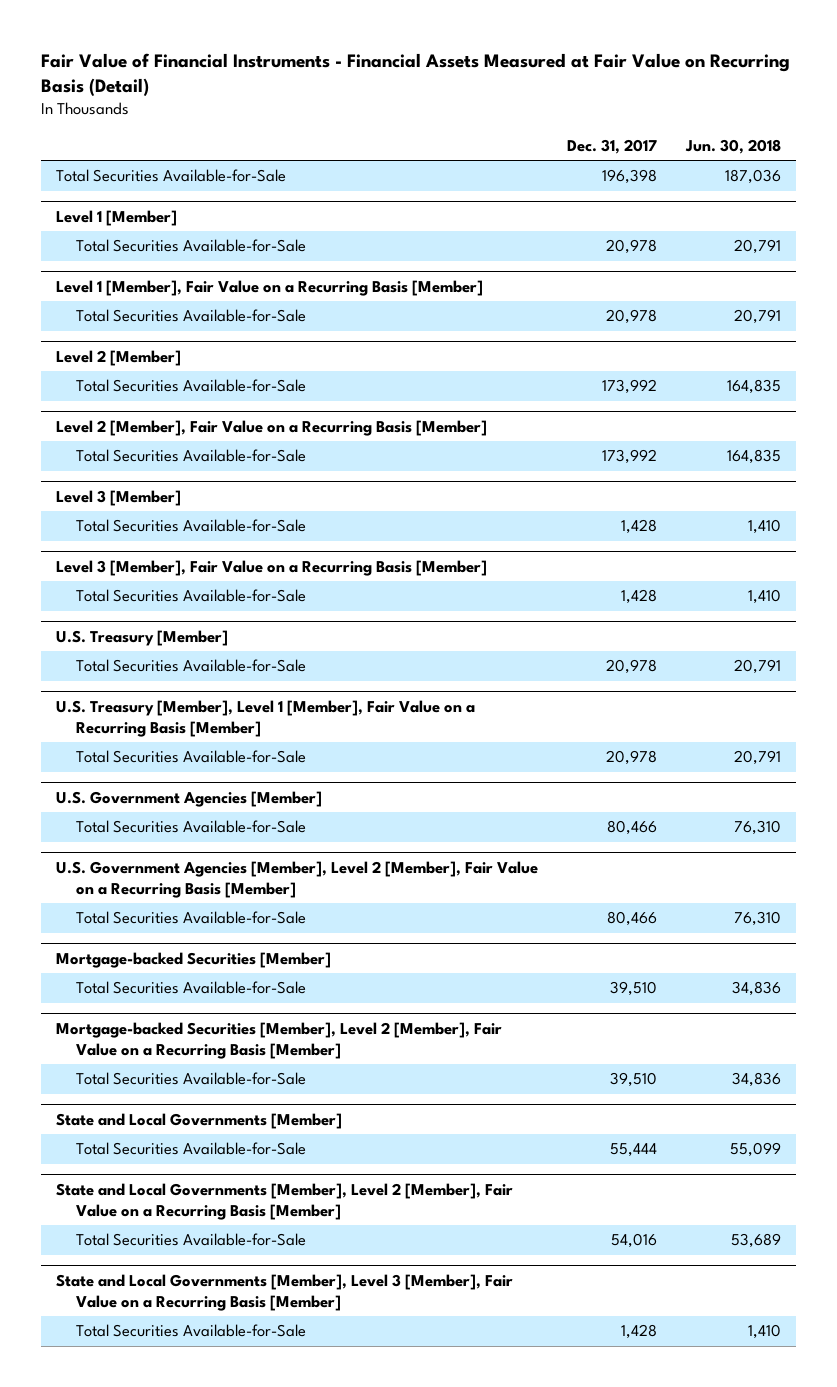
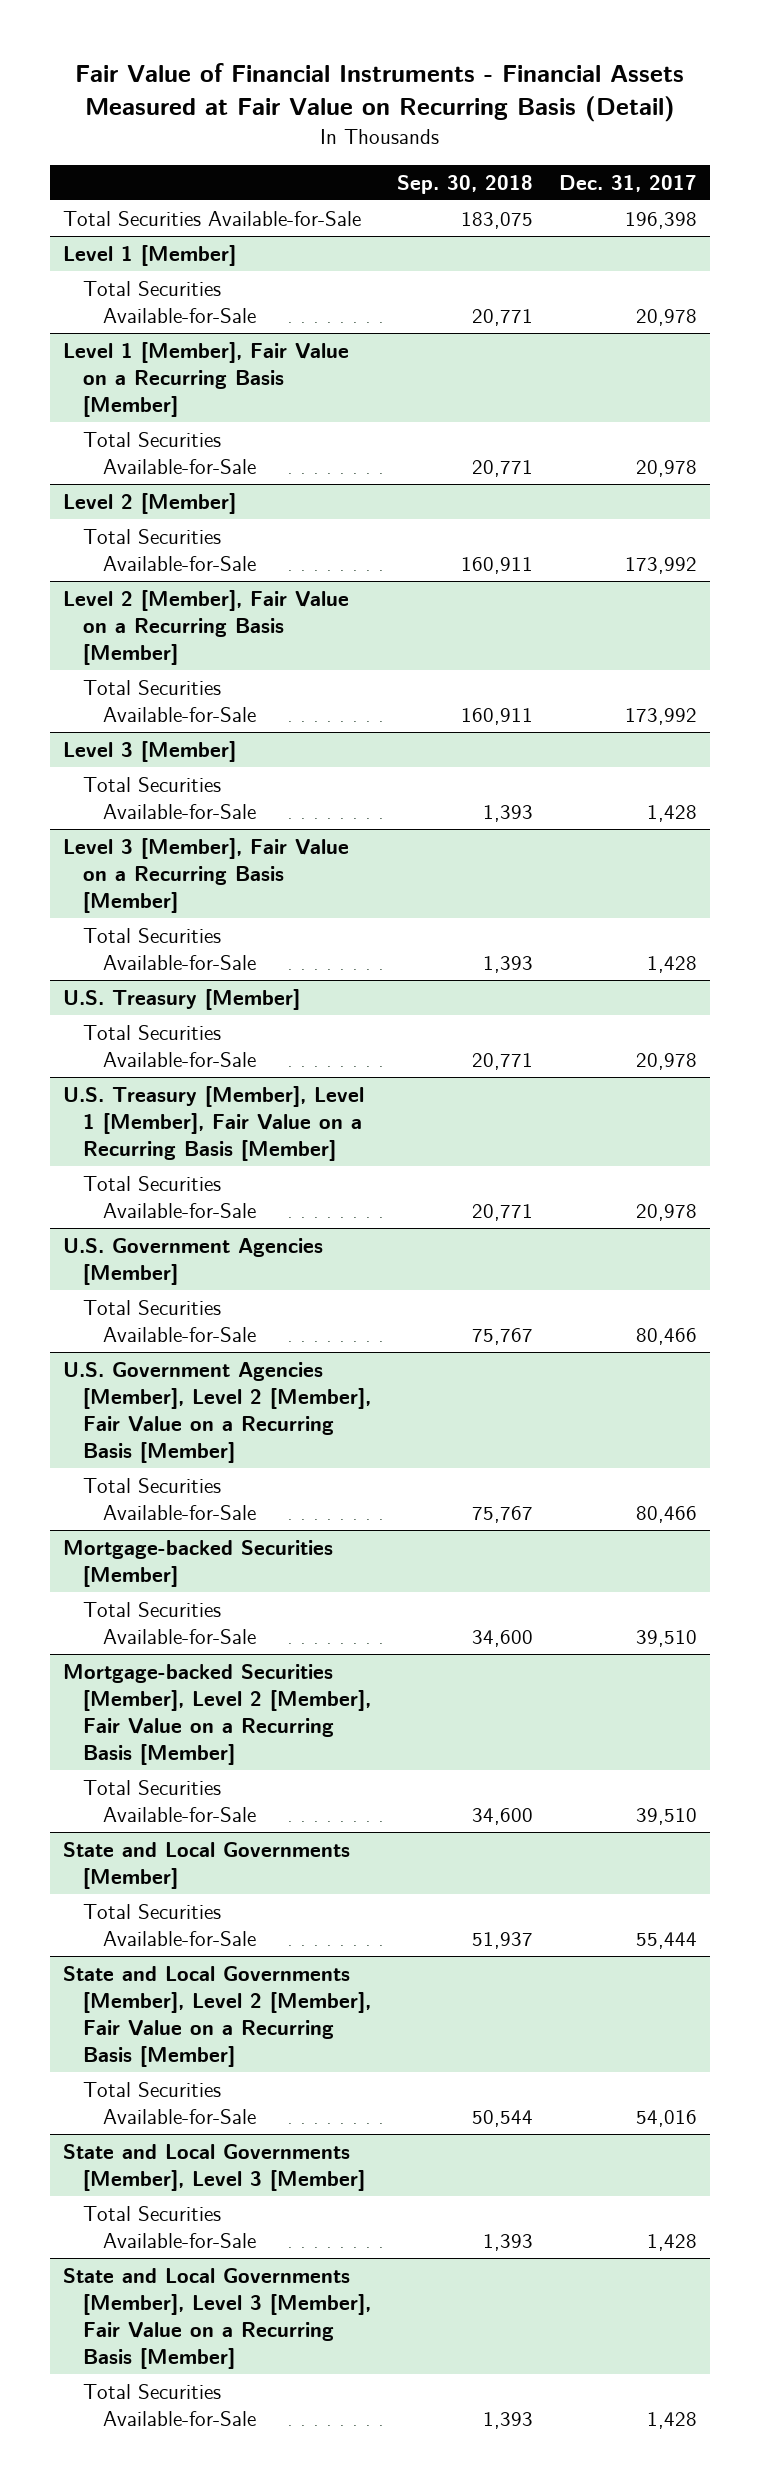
[685,139,782,155] Jun. 30, 2018 -> none
none -> [397,174,534,194] Sep. 30, 2018
none -> [62,2143,365,2191] State and Local Governments [Member], Level 3 [Member]
none -> [82,2205,256,2248] Total Securities Available-for-Sale

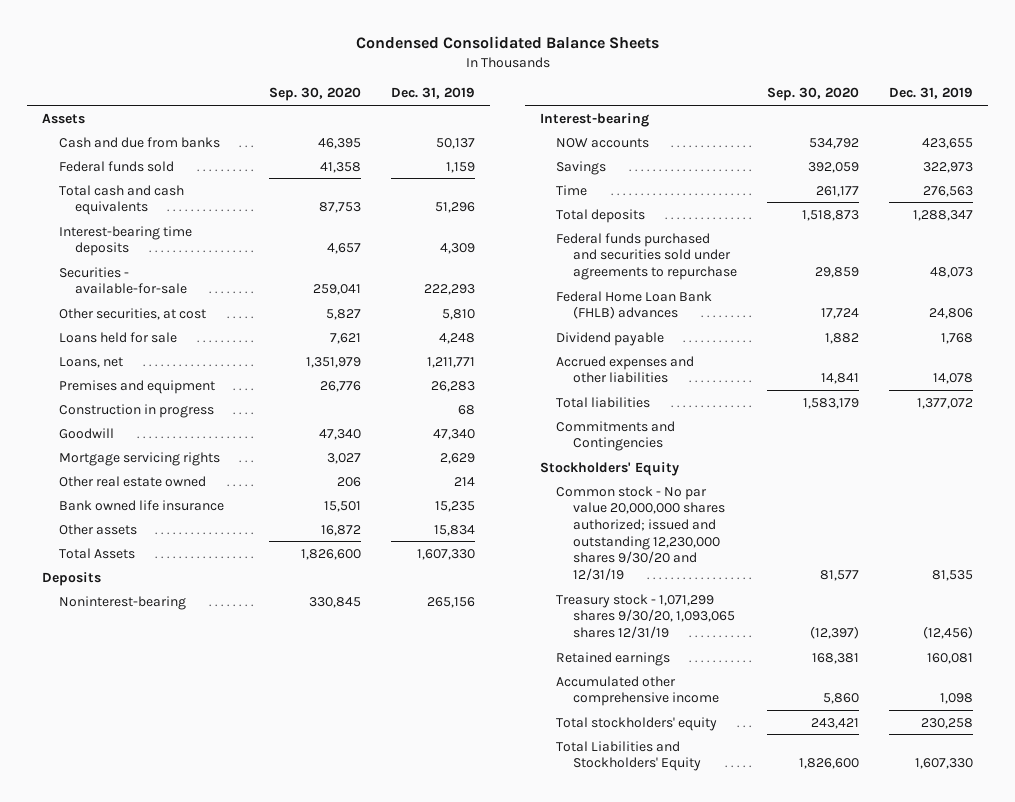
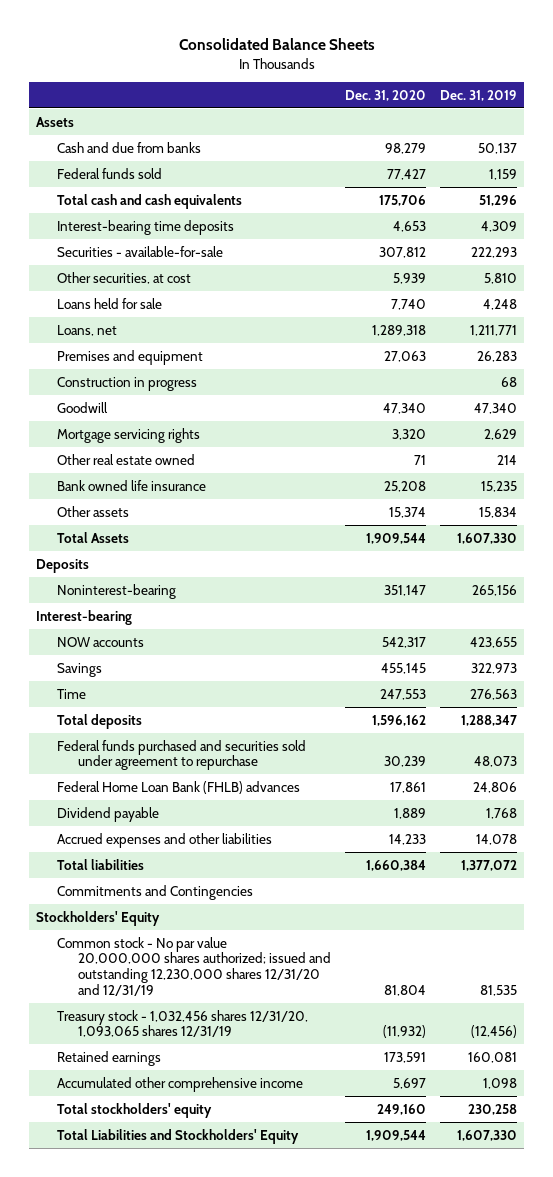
[355,36,659,50] Condensed Consolidated Balance Sheets -> [178,38,375,51] Consolidated Balance Sheets
[269,87,362,102] Sep. 30, 2020 -> none
none -> [345,89,427,101] Dec. 31, 2020
[556,232,737,280] Federal funds purchased and securities sold under agreements to repurchase -> [57,739,307,771] Federal funds purchased and securities sold under agreement to repurchase
[556,485,725,581] Common stock - No par value 20,000,000 shares authorized; issued and outstanding 12,230,000 shares 9/30/20 and 12/31/19 -> [57,936,332,997] Common stock - No par value 20,000,000 shares authorized; issued and outstanding 12,230,000 shares 12/31/20 and 12/31/19
[556,593,735,639] Treasury stock - 1,071,299 shares 9/30/20, 1,093,065 shares 12/31/19 -> [57,1009,309,1038] Treasury stock - 1,032,456 shares 12/31/20, 1,093,065 shares 12/31/19

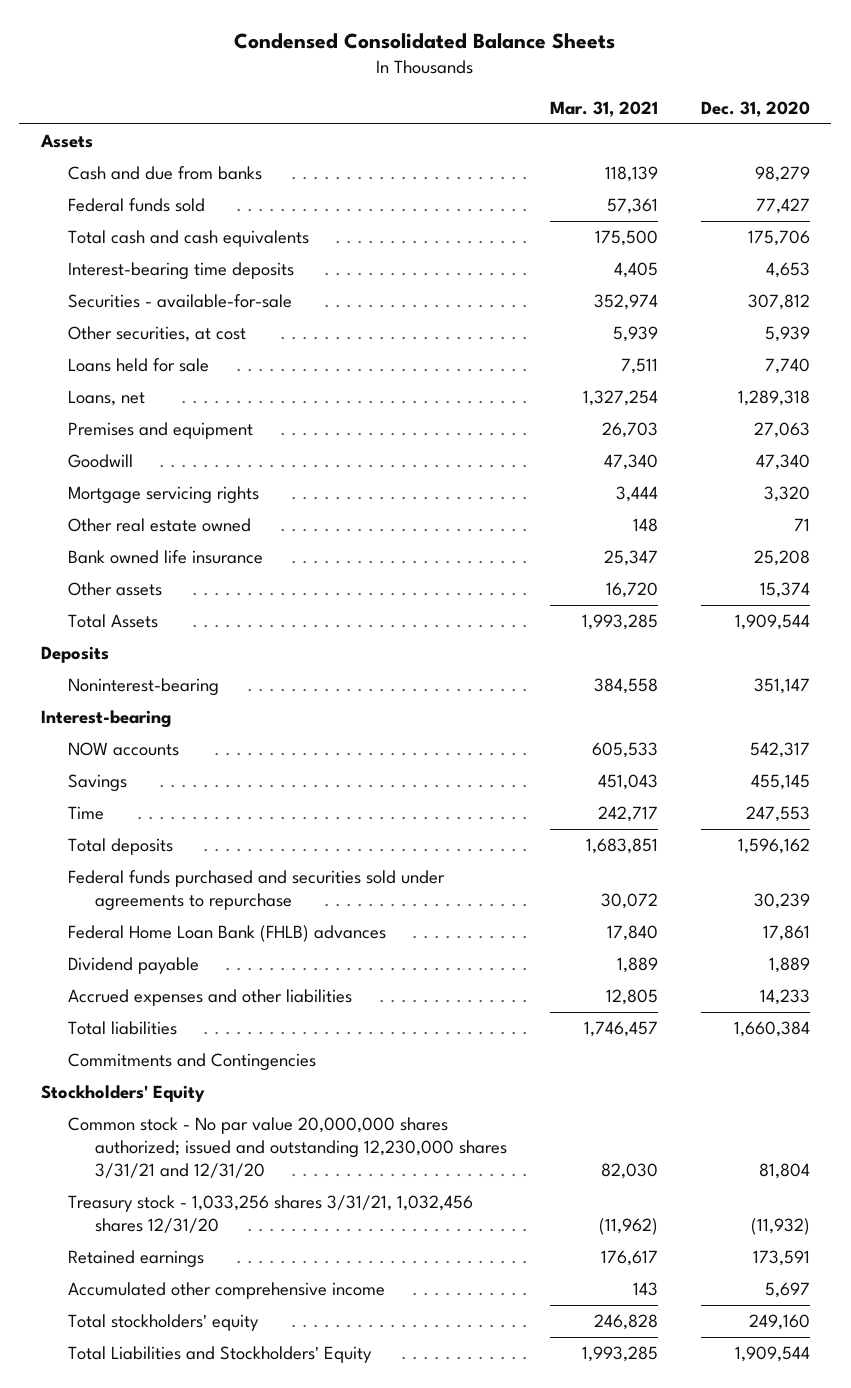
[178,38,375,51] Consolidated Balance Sheets -> [234,33,616,50] Condensed Consolidated Balance Sheets
[440,89,518,101] Dec. 31, 2019 -> none
none -> [549,100,658,117] Mar. 31, 2021
[57,376,198,391] Construction in progress -> none
[57,739,307,771] Federal funds purchased and securities sold under agreement to repurchase -> [67,870,445,912] Federal funds purchased and securities sold under agreements to repurchase
[57,936,332,997] Common stock - No par value 20,000,000 shares authorized; issued and outstanding 12,230,000 shares 12/31/20 and 12/31/19 -> [67,1117,507,1179] Common stock - No par value 20,000,000 shares authorized; issued and outstanding 12,230,000 shares 3/31/21 and 12/31/20
[57,1009,309,1038] Treasury stock - 1,032,456 shares 12/31/20, 1,093,065 shares 12/31/19 -> [67,1195,473,1234] Treasury stock - 1,033,256 shares 3/31/21, 1,032,456 shares 12/31/20

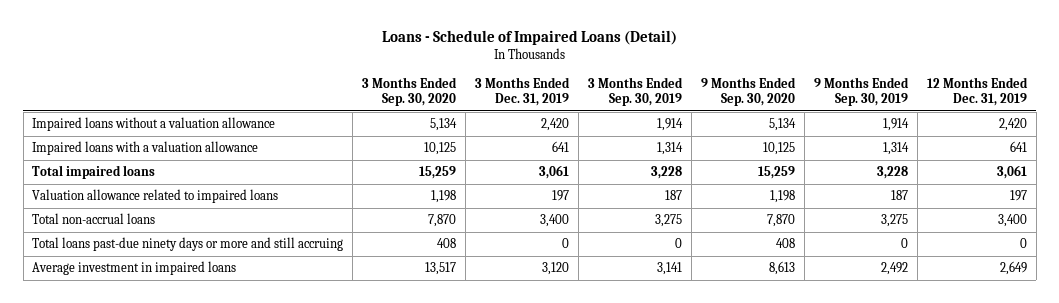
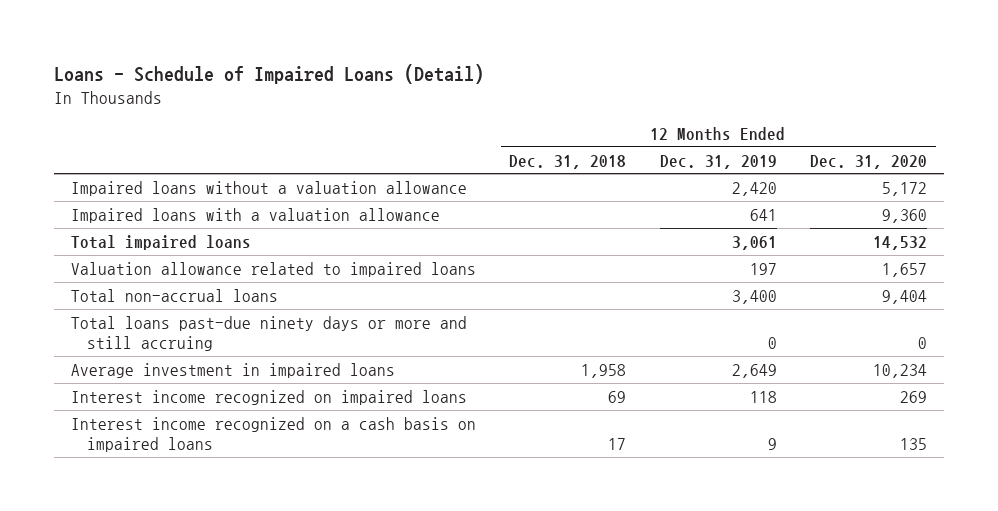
[362,76,458,106] 3 Months Ended Sep. 30, 2020 -> none
[475,76,571,106] 3 Months Ended Dec. 31, 2019 -> none
[588,76,684,106] 3 Months Ended Sep. 30, 2019 -> none
[700,76,796,106] 9 Months Ended Sep. 30, 2020 -> none
[813,76,909,106] 9 Months Ended Sep. 30, 2019 -> none
none -> [509,154,627,169] Dec. 31, 2018
none -> [810,154,928,169] Dec. 31, 2020
none -> [70,389,467,405] Interest income recognized on impaired loans
none -> [70,416,476,453] Interest income recognized on a cash basis on impaired loans

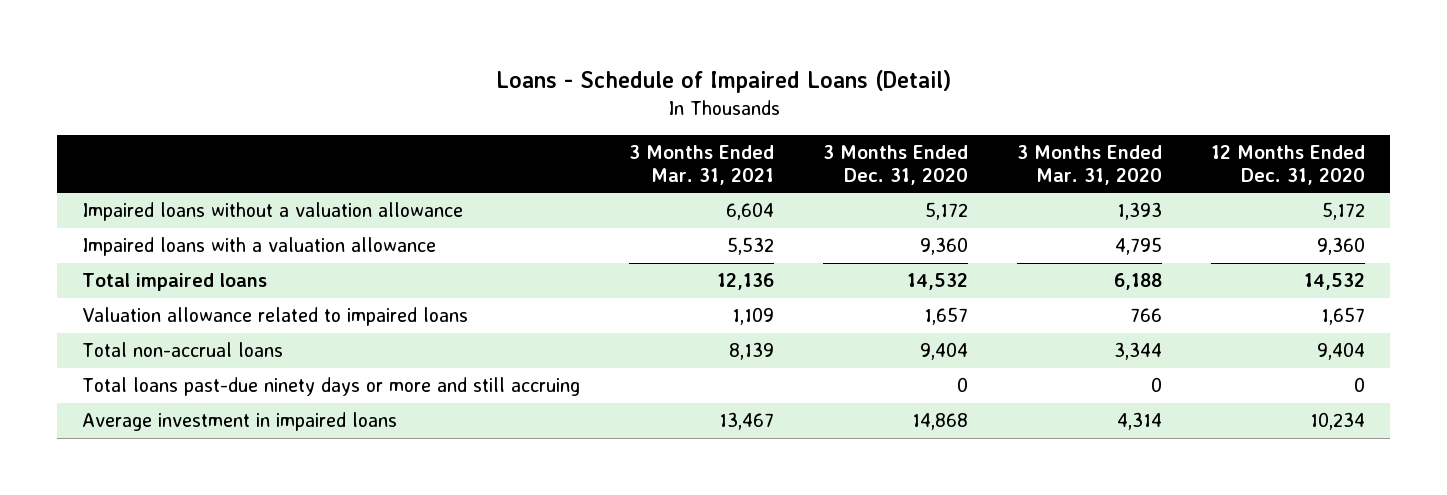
[509,154,627,169] Dec. 31, 2018 -> none
[659,154,777,169] Dec. 31, 2019 -> none
none -> [628,144,774,185] 3 Months Ended Mar. 31, 2021
none -> [822,144,968,185] 3 Months Ended Dec. 31, 2020
none -> [1017,144,1163,185] 3 Months Ended Mar. 31, 2020
[70,389,467,405] Interest income recognized on impaired loans -> none
[70,416,476,453] Interest income recognized on a cash basis on impaired loans -> none

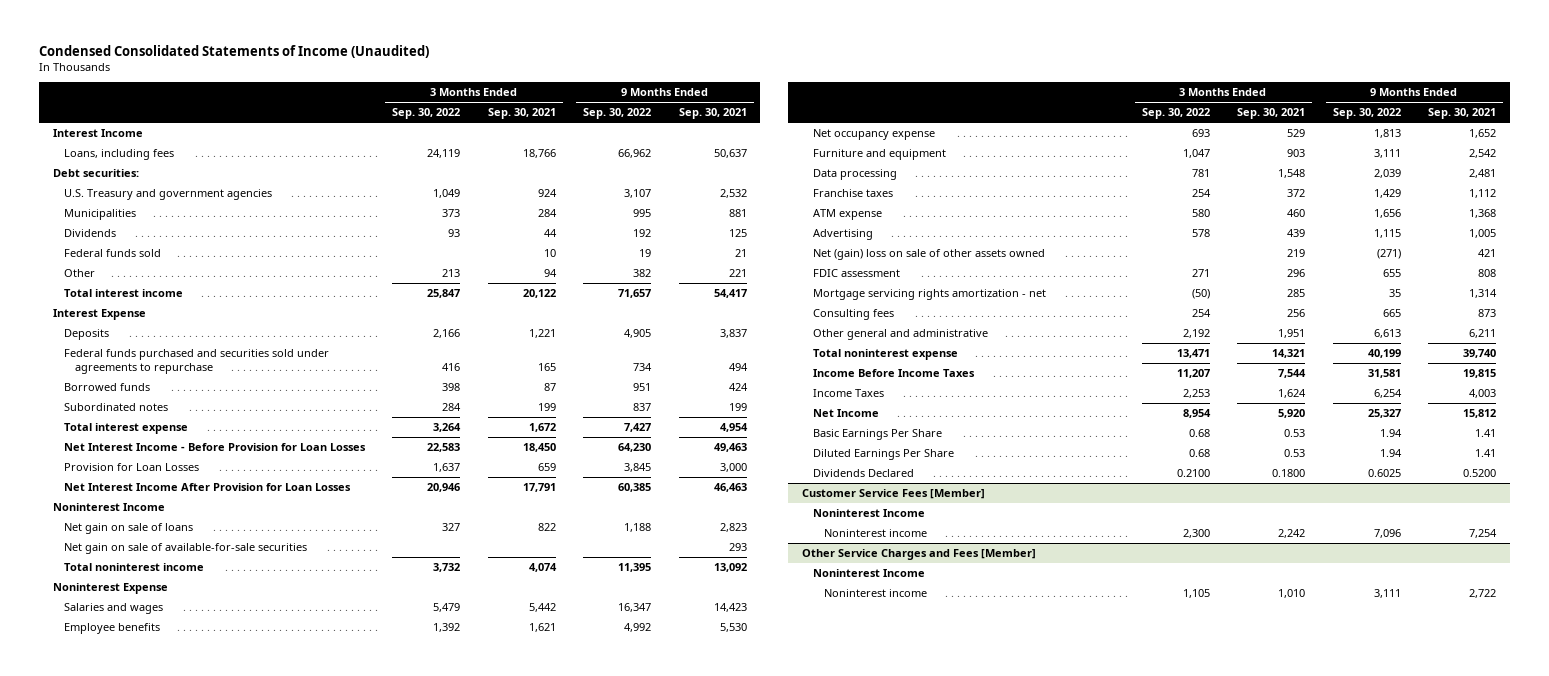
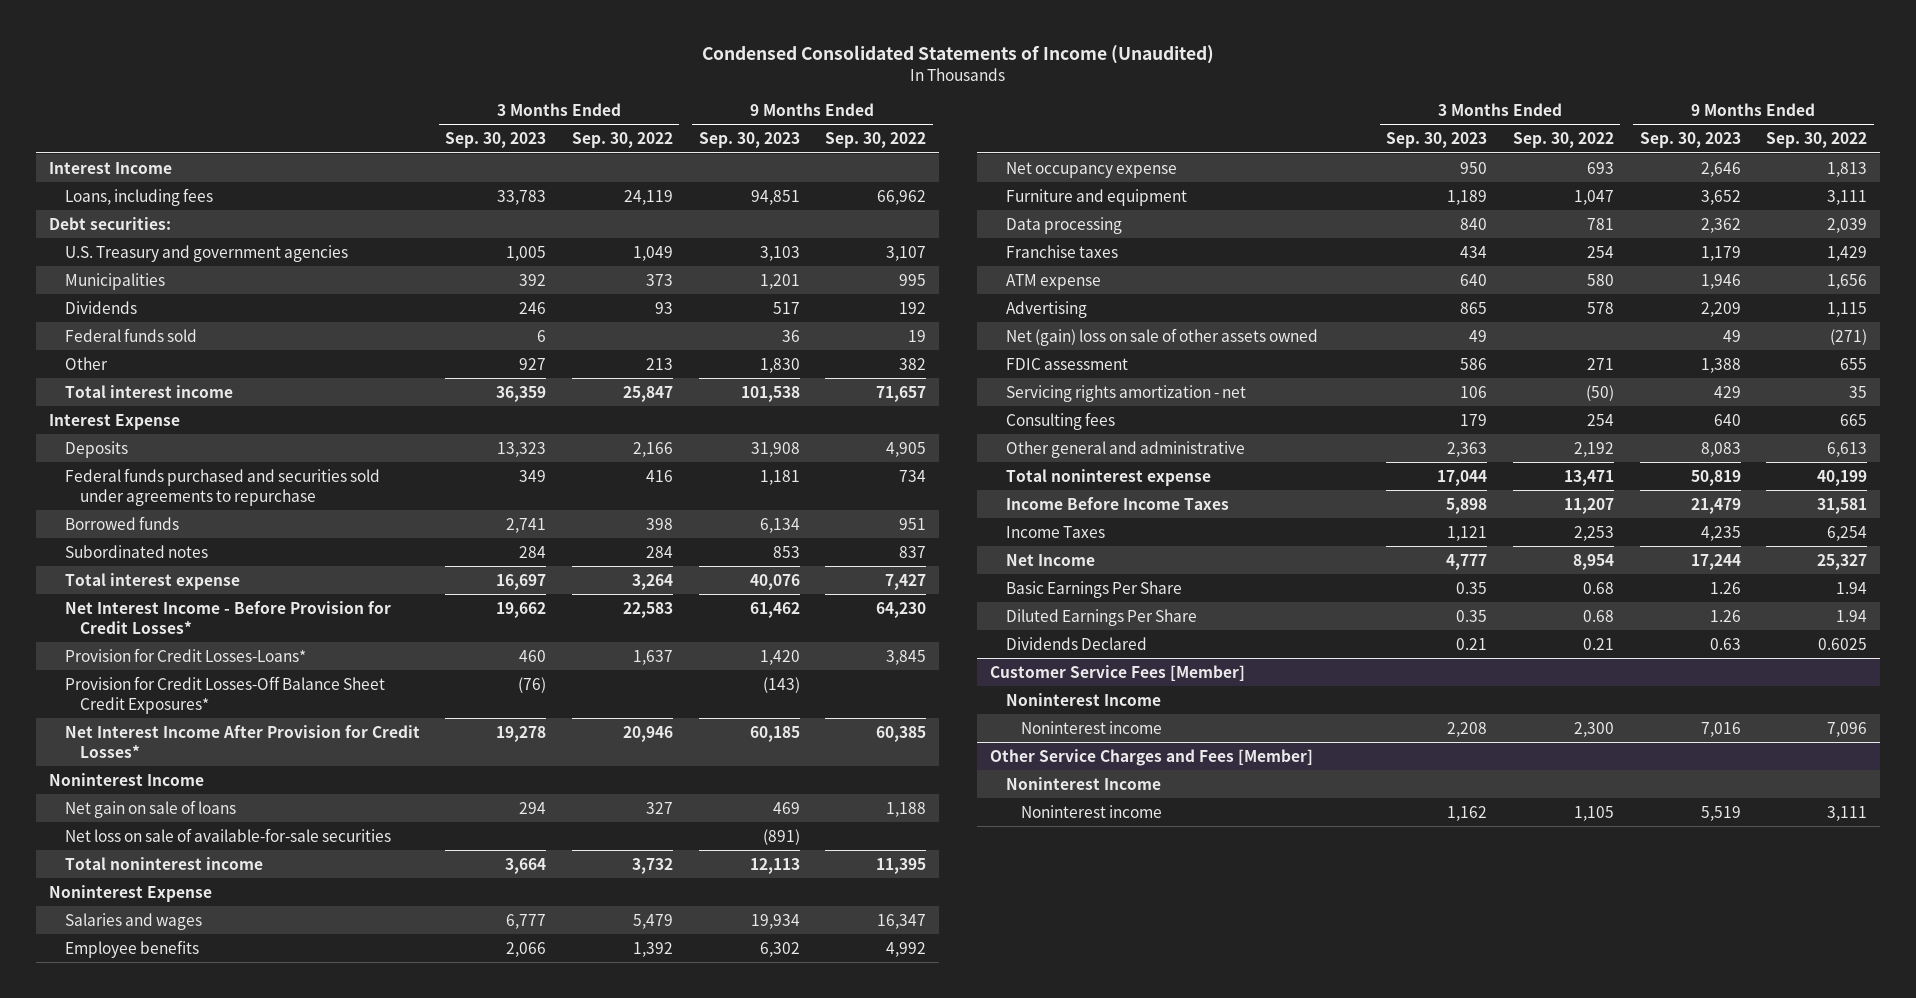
[487,108,556,120] Sep. 30, 2021 -> none
[678,108,747,120] Sep. 30, 2021 -> none
none -> [445,132,547,149] Sep. 30, 2023
none -> [698,132,800,149] Sep. 30, 2023
[63,443,366,452] Net Interest Income - Before Provision for Loan Losses -> [64,600,391,634] Net Interest Income - Before Provision for Credit Losses*
[63,463,199,472] Provision for Loan Losses -> [64,647,306,662] Provision for Credit Losses-Loans*
none -> [64,675,385,714] Provision for Credit Losses-Off Balance Sheet Credit Exposures*
[63,483,351,492] Net Interest Income After Provision for Loan Losses -> [64,724,420,758] Net Interest Income After Provision for Credit Losses*
[63,543,307,555] Net gain on sale of available-for-sale securities -> [64,827,391,842] Net loss on sale of available-for-sale securities
[813,289,1047,301] Mortgage servicing rights amortization - net -> [1005,384,1246,402] Servicing rights amortization - net
[1176,469,1210,478] 0.2100 -> [1582,637,1614,650] 0.21

